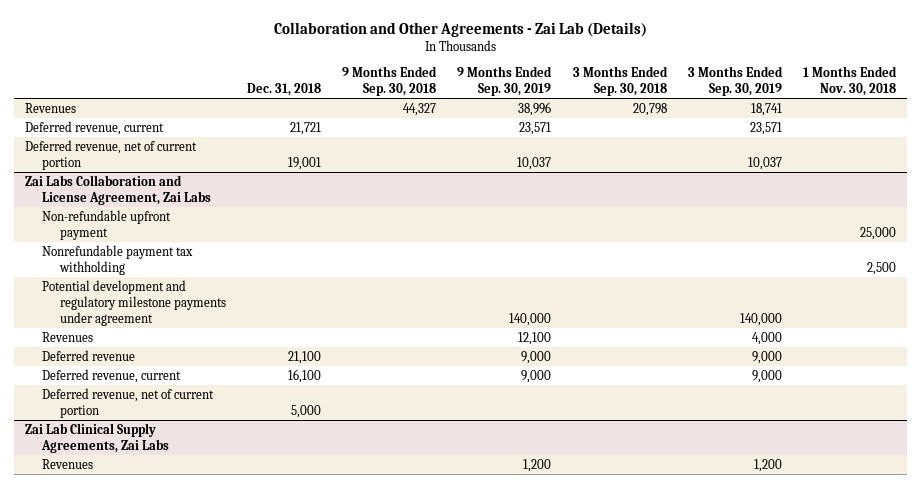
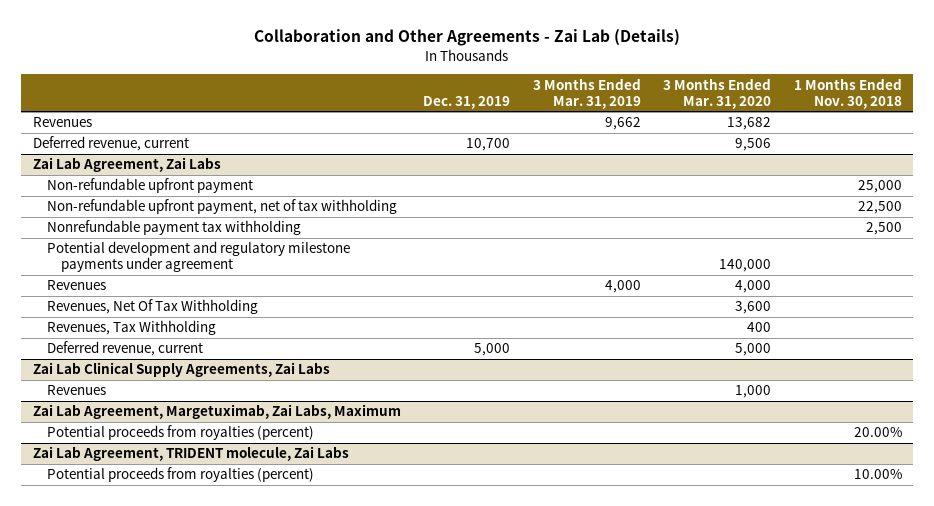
[247,82,322,96] Dec. 31, 2018 -> none
[342,65,438,96] 9 Months Ended Sep. 30, 2018 -> none
[457,65,553,96] 9 Months Ended Sep. 30, 2019 -> none
[572,65,668,96] 3 Months Ended Sep. 30, 2018 -> none
[687,65,783,96] 3 Months Ended Sep. 30, 2019 -> none
none -> [423,95,511,109] Dec. 31, 2019
none -> [532,77,641,109] 3 Months Ended Mar. 31, 2019
none -> [663,77,772,109] 3 Months Ended Mar. 31, 2020
[25,139,198,170] Deferred revenue, net of current portion -> none
[25,174,212,205] Zai Labs Collaboration and License Agreement, Zai Labs -> [32,157,221,173] Zai Lab Agreement, Zai Labs
none -> [46,199,397,215] Non-refundable upfront payment, net of tax withholding
[42,349,136,361] Deferred revenue -> none
none -> [46,299,258,315] Revenues, Net Of Tax Withholding
none -> [46,320,216,336] Revenues, Tax Withholding
[42,387,215,418] Deferred revenue, net of current portion -> none
none -> [32,404,401,420] Zai Lab Agreement, Margetuximab, Zai Labs, Maximum
none -> [46,425,314,441] Potential proceeds from royalties (percent)
none -> [32,446,349,462] Zai Lab Agreement, TRIDENT molecule, Zai Labs
none -> [46,467,314,483] Potential proceeds from royalties (percent)

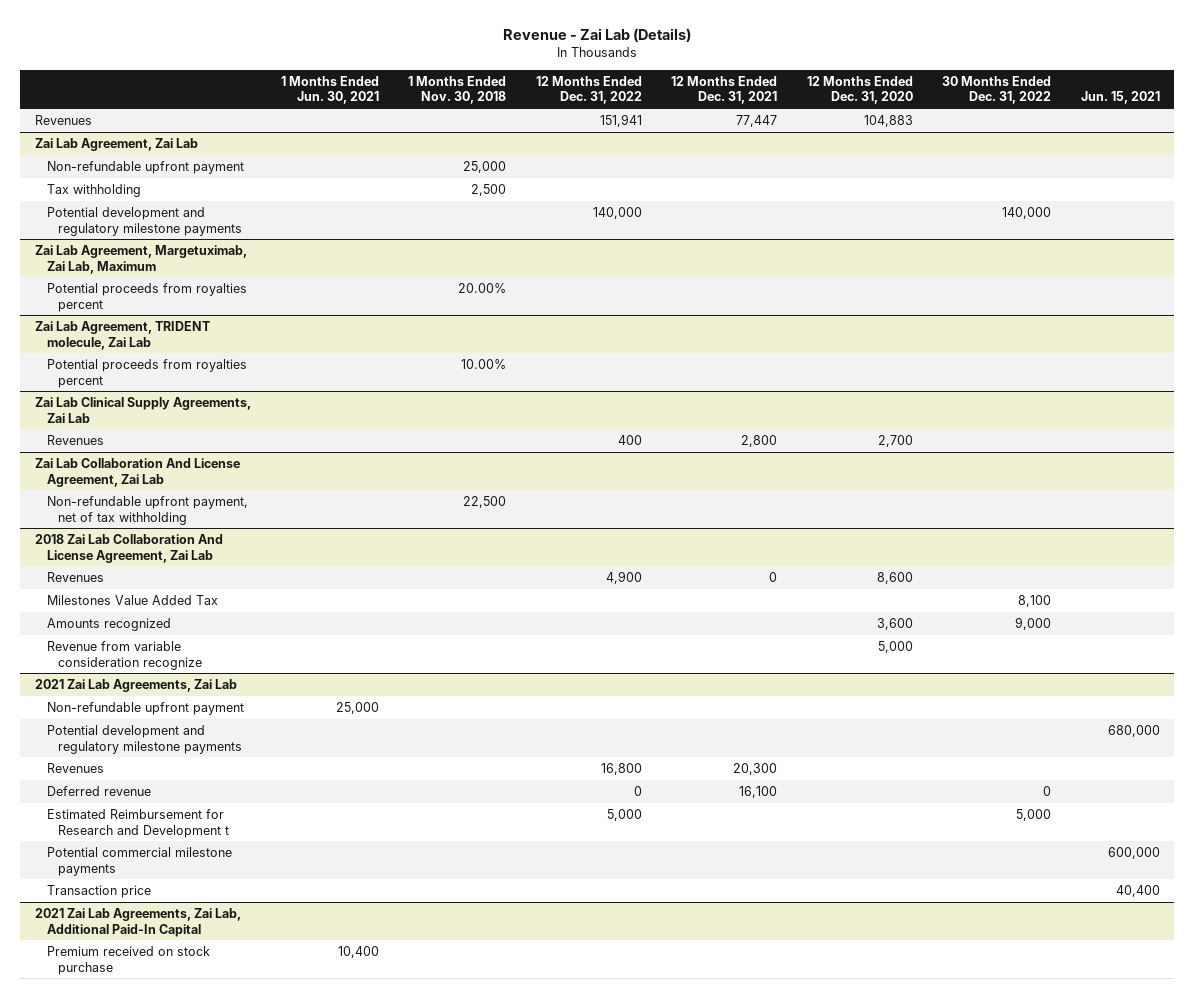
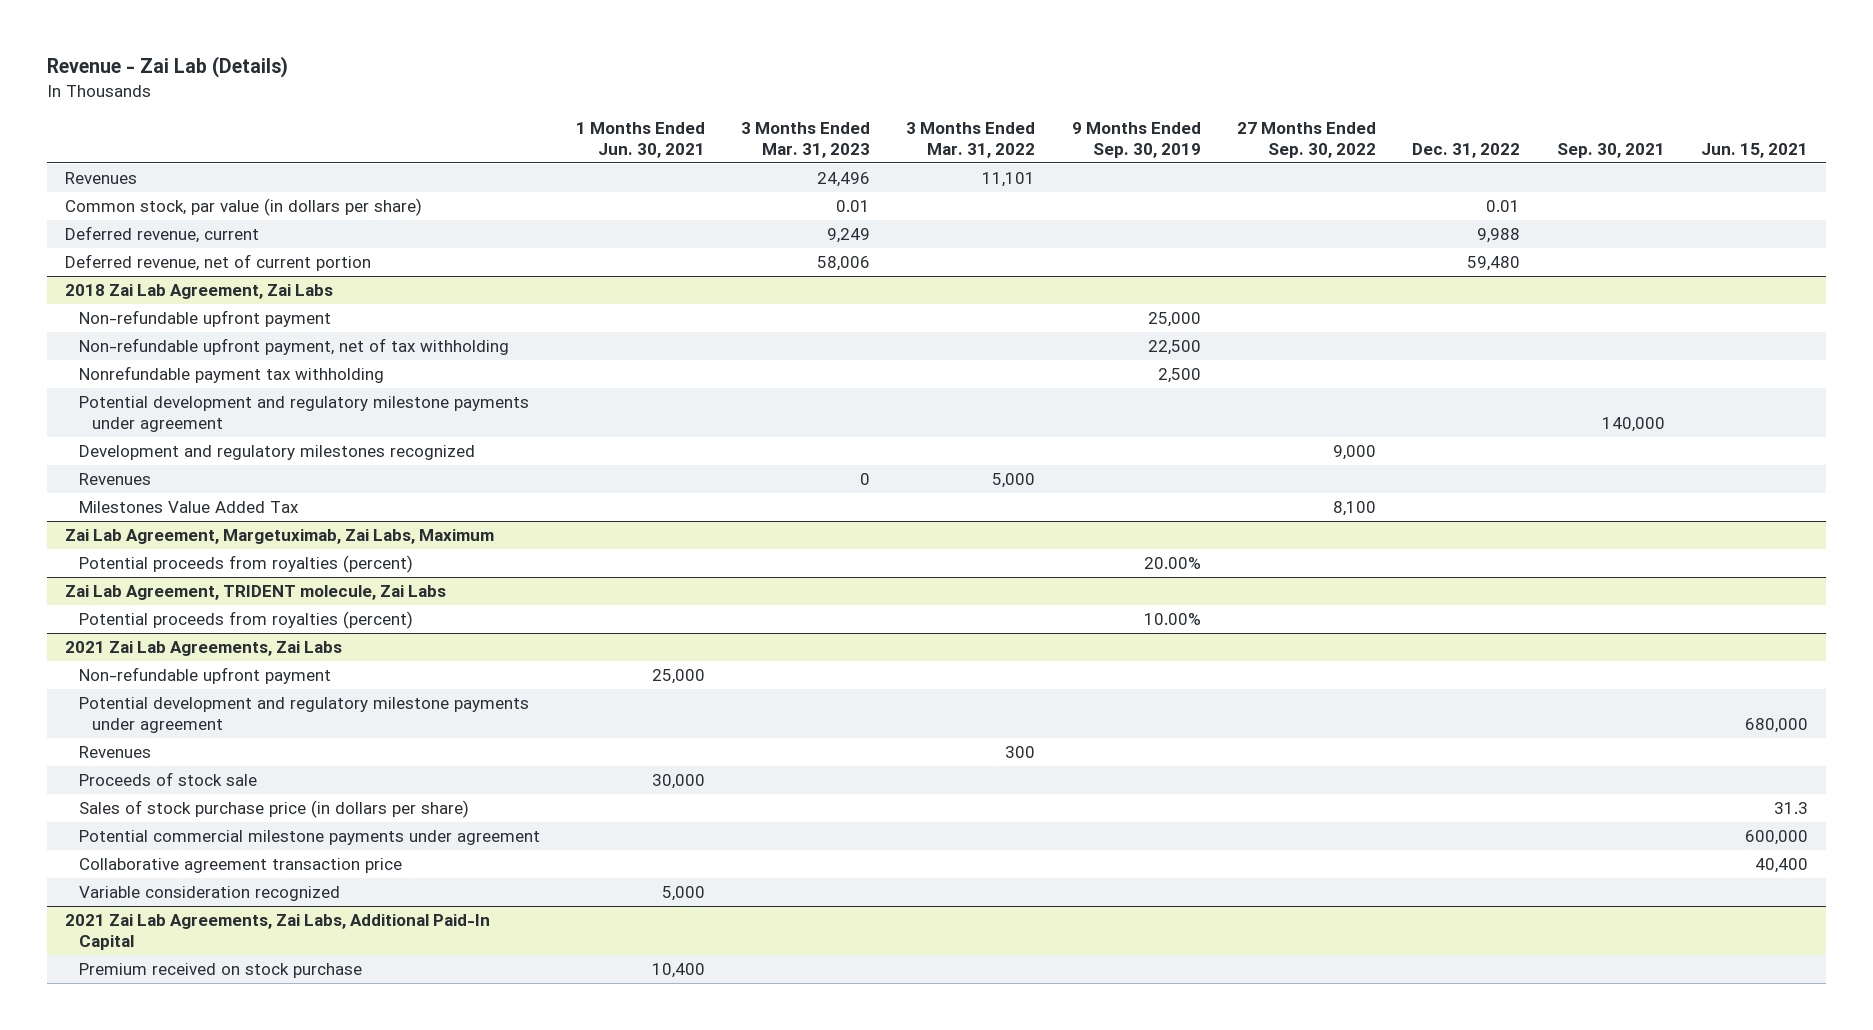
[408,75,507,105] 1 Months Ended Nov. 30, 2018 -> none
[535,75,642,105] 12 Months Ended Dec. 31, 2022 -> none
[671,75,778,105] 12 Months Ended Dec. 31, 2021 -> none
[806,75,913,105] 12 Months Ended Dec. 31, 2020 -> none
[942,75,1052,105] 30 Months Ended Dec. 31, 2022 -> none
none -> [741,121,871,158] 3 Months Ended Mar. 31, 2023
none -> [906,121,1036,158] 3 Months Ended Mar. 31, 2022
none -> [1071,121,1201,158] 9 Months Ended Sep. 30, 2019
none -> [1237,121,1377,158] 27 Months Ended Sep. 30, 2022
none -> [1412,142,1521,158] Dec. 31, 2022
none -> [1556,142,1665,158] Sep. 30, 2021
none -> [64,198,422,217] Common stock, par value (in dollars per share)
none -> [64,226,259,244] Deferred revenue, current
none -> [64,254,371,272] Deferred revenue, net of current portion
[35,138,199,152] Zai Lab Agreement, Zai Lab -> [64,284,333,300] 2018 Zai Lab Agreement, Zai Labs
[35,397,252,423] Zai Lab Clinical Supply Agreements, Zai Lab -> none
[46,435,104,446] Revenues -> none
[35,458,241,487] Zai Lab Collaboration And License Agreement, Zai Lab -> none
[46,496,248,525] Non-refundable upfront payment, net of tax withholding -> none
[35,534,224,563] 2018 Zai Lab Collaboration And License Agreement, Zai Lab -> none
[46,572,104,583] Revenues -> none
[46,595,218,606] Milestones Value Added Tax -> none
[46,618,171,632] Amounts recognized -> none
[46,641,203,670] Revenue from variable consideration recognize -> none
none -> [78,338,509,356] Non-refundable upfront payment, net of tax withholding
[46,184,141,198] Tax withholding -> [78,366,384,384] Nonrefundable payment tax withholding
[46,207,243,236] Potential development and regulatory milestone payments -> [78,396,529,433] Potential development and regulatory milestone payments under agreement
none -> [78,445,475,461] Development and regulatory milestones recognized
none -> [78,473,151,486] Revenues
none -> [78,501,299,514] Milestones Value Added Tax
[35,245,248,274] Zai Lab Agreement, Margetuximab, Zai Lab, Maximum -> [64,529,494,545] Zai Lab Agreement, Margetuximab, Zai Labs, Maximum
[46,283,247,312] Potential proceeds from royalties percent -> [78,555,413,574] Potential proceeds from royalties (percent)
[35,321,211,350] Zai Lab Agreement, TRIDENT molecule, Zai Lab -> [64,585,446,601] Zai Lab Agreement, TRIDENT molecule, Zai Labs
[46,359,247,388] Potential proceeds from royalties percent -> [78,611,413,630] Potential proceeds from royalties (percent)
[35,679,238,693] 2021 Zai Lab Agreements, Zai Lab -> [64,641,342,657] 2021 Zai Lab Agreements, Zai Labs
[46,725,243,754] Potential development and regulatory milestone payments -> [78,697,529,734] Potential development and regulatory milestone payments under agreement
[46,786,151,797] Deferred revenue -> none
[46,809,230,838] Estimated Reimbursement for Research and Development t -> none
none -> [78,772,257,787] Proceeds of stock sale
none -> [78,800,469,819] Sales of stock purchase price (in dollars per share)
[46,847,232,876] Potential commercial milestone payments -> [78,830,540,846] Potential commercial milestone payments under agreement
[46,885,151,899] Transaction price -> [78,858,402,874] Collaborative agreement transaction price
none -> [78,886,340,902] Variable consideration recognized
[35,908,242,937] 2021 Zai Lab Agreements, Zai Lab, Additional Paid-In Capital -> [64,914,490,951] 2021 Zai Lab Agreements, Zai Labs, Additional Paid-In Capital

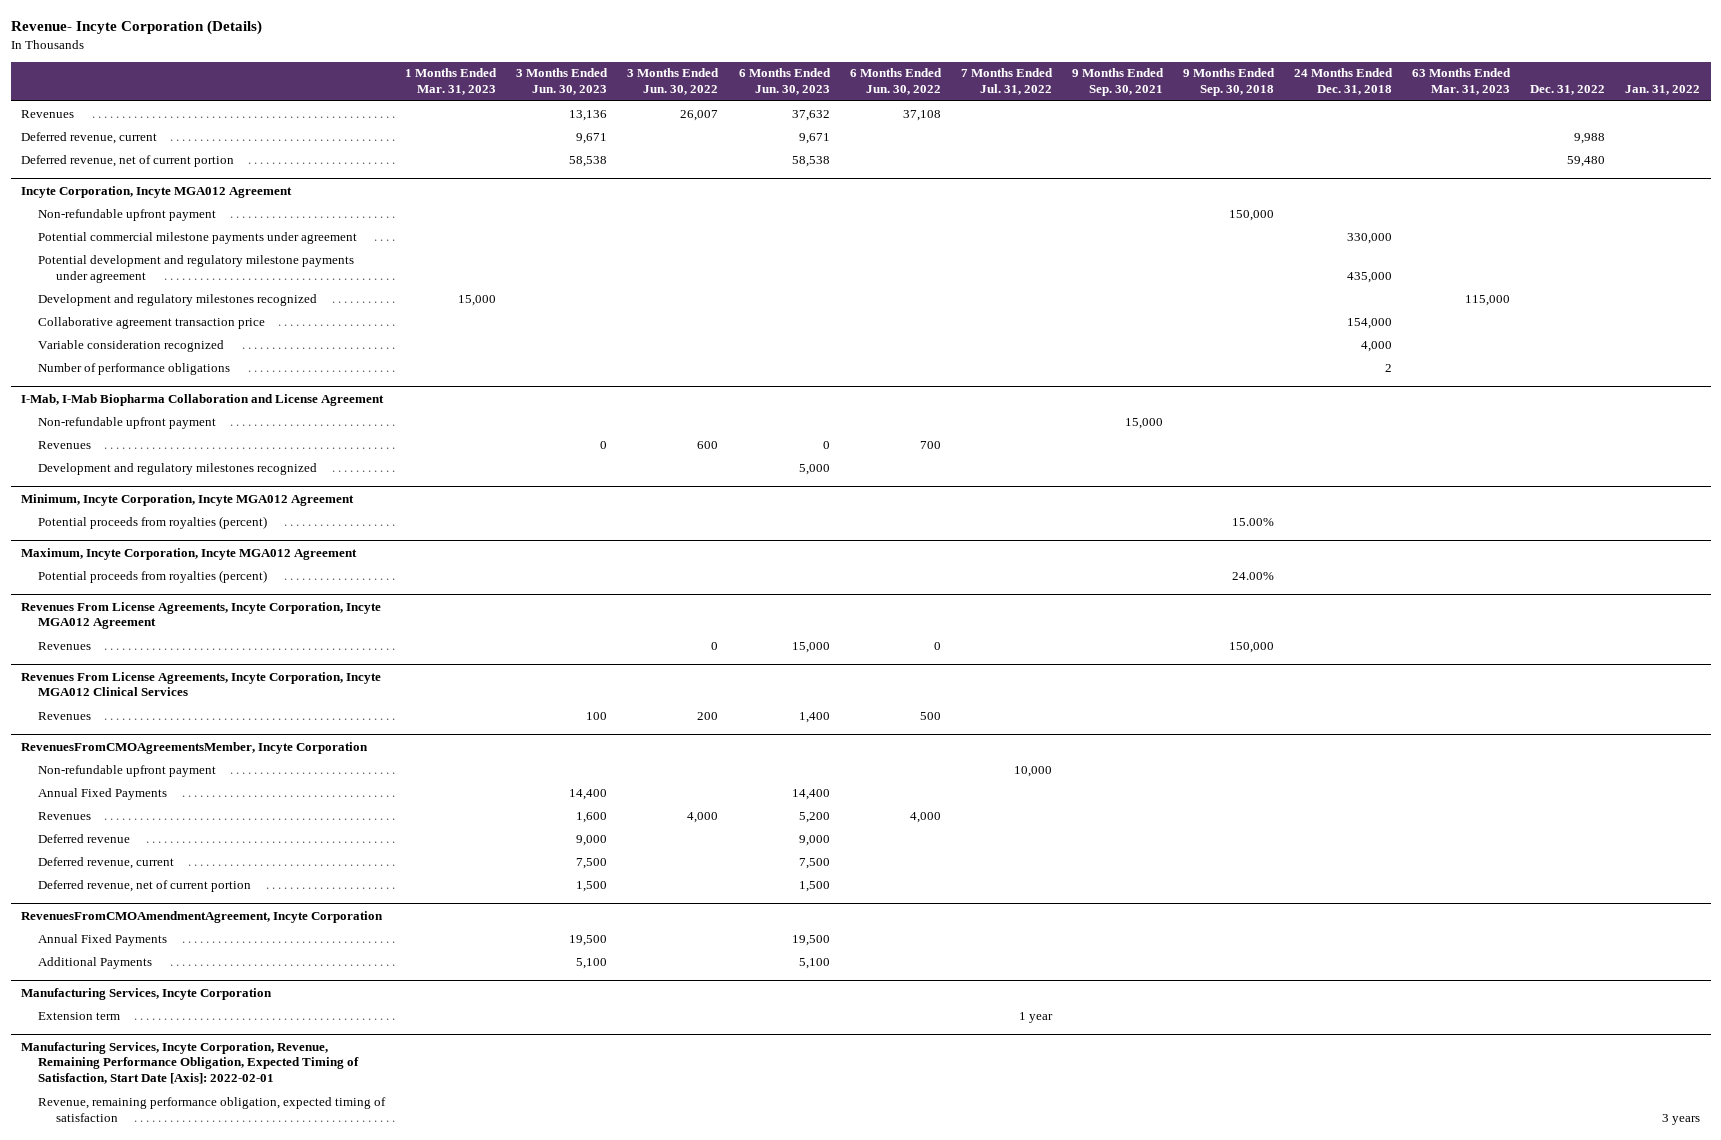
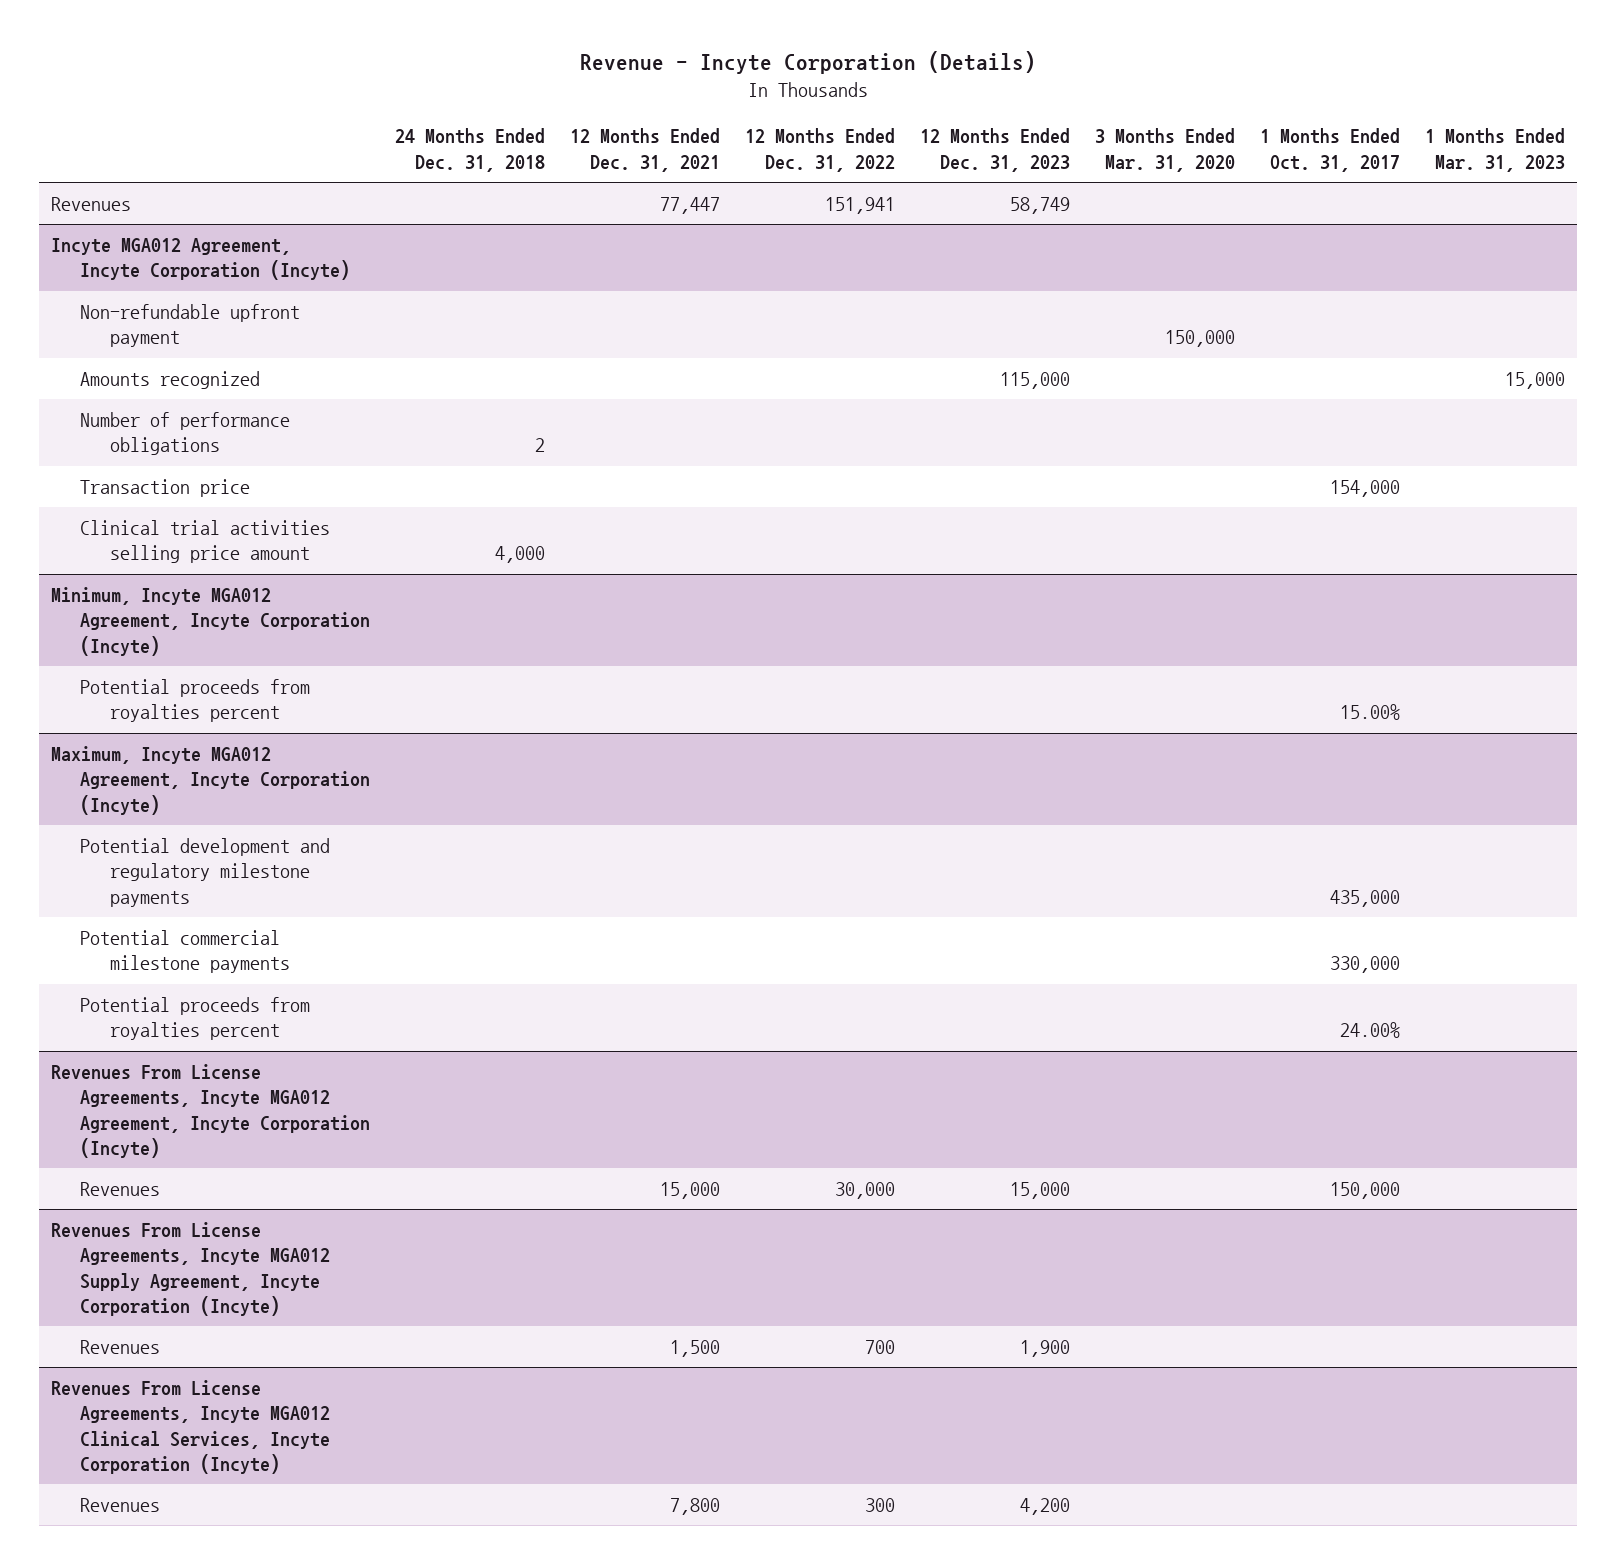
[10,19,262,35] Revenue- Incyte Corporation (Details) -> [579,51,1036,75] Revenue - Incyte Corporation (Details)
[516,68,609,96] 3 Months Ended Jun. 30, 2023 -> none
[627,68,720,96] 3 Months Ended Jun. 30, 2022 -> none
[738,68,831,96] 6 Months Ended Jun. 30, 2023 -> none
[849,68,942,96] 6 Months Ended Jun. 30, 2022 -> none
[960,68,1053,96] 7 Months Ended Jul. 31, 2022 -> none
[1071,68,1164,97] 9 Months Ended Sep. 30, 2021 -> none
[1182,68,1275,97] 9 Months Ended Sep. 30, 2018 -> none
[1412,68,1512,96] 63 Months Ended Mar. 31, 2023 -> none
[1530,85,1606,96] Dec. 31, 2022 -> none
[1625,85,1701,96] Jan. 31, 2022 -> none
none -> [570,128,721,172] 12 Months Ended Dec. 31, 2021
none -> [745,128,896,172] 12 Months Ended Dec. 31, 2022
none -> [919,128,1070,172] 12 Months Ended Dec. 31, 2023
none -> [1094,128,1235,172] 3 Months Ended Mar. 31, 2020
none -> [1259,128,1400,172] 1 Months Ended Oct. 31, 2017
[20,131,157,144] Deferred revenue, current -> none
[20,154,234,167] Deferred revenue, net of current portion -> none
[20,185,292,198] Incyte Corporation, Incyte MGA012 Agreement -> [51,237,351,281] Incyte MGA012 Agreement, Incyte Corporation (Incyte)
[38,231,358,244] Potential commercial milestone payments under agreement -> none
[38,254,355,283] Potential development and regulatory milestone payments under agreement -> none
[38,316,266,329] Collaborative agreement transaction price -> none
[38,339,225,352] Variable consideration recognized -> none
[38,293,318,306] Development and regulatory milestones recognized -> [80,370,261,389] Amounts recognized
[20,393,384,406] I-Mab, I-Mab Biopharma Collaboration and License Agreement -> none
[38,416,217,429] Non-refundable upfront payment -> none
[38,440,92,449] Revenues -> none
[38,462,318,475] Development and regulatory milestones recognized -> none
none -> [80,478,251,497] Transaction price
none -> [80,519,331,564] Clinical trial activities selling price amount
[20,493,354,506] Minimum, Incyte Corporation, Incyte MGA012 Agreement -> [51,586,371,656] Minimum, Incyte MGA012 Agreement, Incyte Corporation (Incyte)
[38,515,268,529] Potential proceeds from royalties (percent) -> [80,678,311,723] Potential proceeds from royalties percent
[20,547,357,560] Maximum, Incyte Corporation, Incyte MGA012 Agreement -> [51,745,371,815] Maximum, Incyte MGA012 Agreement, Incyte Corporation (Incyte)
none -> [80,837,331,907] Potential development and regulatory milestone payments
none -> [80,929,290,974] Potential commercial milestone payments
[38,569,268,583] Potential proceeds from royalties (percent) -> [80,996,311,1041] Potential proceeds from royalties percent
[20,601,381,630] Revenues From License Agreements, Incyte Corporation, Incyte MGA012 Agreement -> [51,1063,371,1159] Revenues From License Agreements, Incyte MGA012 Agreement, Incyte Corporation (Incyte)
none -> [51,1221,331,1317] Revenues From License Agreements, Incyte MGA012 Supply Agreement, Incyte Corporation (Incyte)
none -> [80,1339,161,1354] Revenues
[20,671,381,697] Revenues From License Agreements, Incyte Corporation, Incyte MGA012 Clinical Services -> [51,1379,331,1475] Revenues From License Agreements, Incyte MGA012 Clinical Services, Incyte Corporation (Incyte)
[20,741,368,754] RevenuesFromCMOAgreementsMember, Incyte Corporation -> none
[38,764,217,777] Non-refundable upfront payment -> none
[38,787,168,800] Annual Fixed Payments -> none
[38,811,92,820] Revenues -> none
[38,833,131,843] Deferred revenue -> none
[38,856,175,869] Deferred revenue, current -> none
[38,879,252,892] Deferred revenue, net of current portion -> none
[20,910,383,923] RevenuesFromCMOAmendmentAgreement, Incyte Corporation -> none
[38,933,168,946] Annual Fixed Payments -> none
[38,956,153,969] Additional Payments -> none
[20,987,272,1000] Manufacturing Services, Incyte Corporation -> none
[38,1011,121,1020] Extension term -> none
[20,1041,360,1085] Manufacturing Services, Incyte Corporation, Revenue, Remaining Performance Obligation, Expected Timing of Satisfaction, Start Date [Axis]: 2022-02-01 -> none
[38,1096,387,1122] Revenue, remaining performance obligation, expected timing of satisfaction -> none

